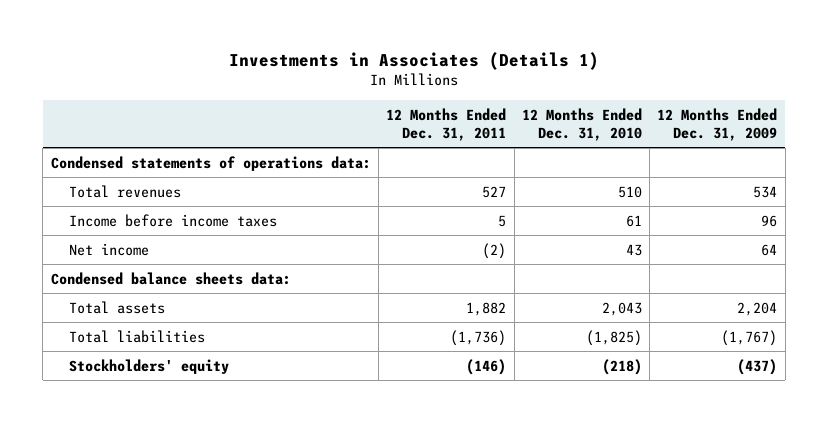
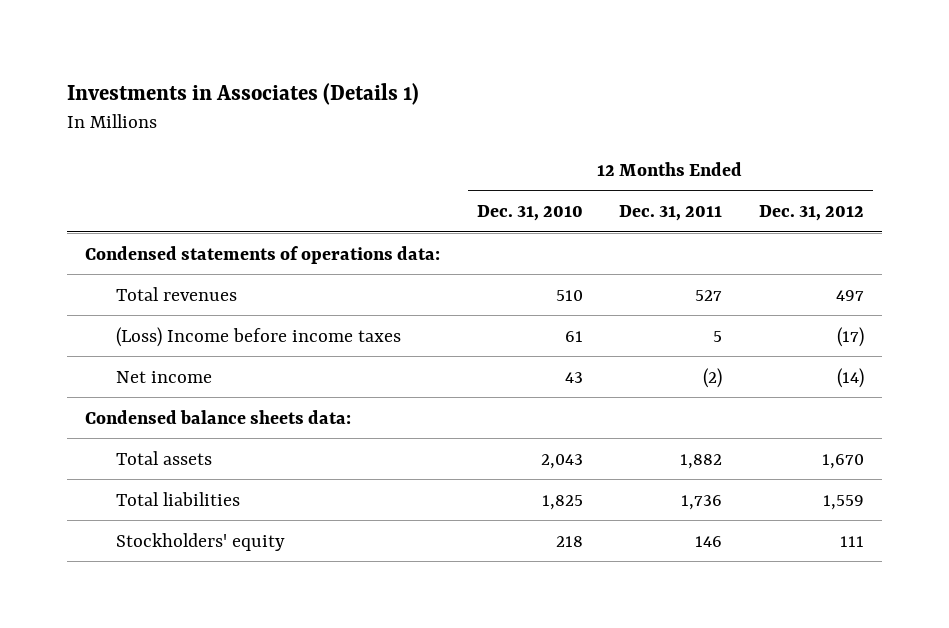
[657,107,778,142] 12 Months Ended Dec. 31, 2009 -> none
none -> [758,205,864,222] Dec. 31, 2012
[69,213,278,227] Income before income taxes -> [116,326,402,347] (Loss) Income before income taxes
[450,329,507,346] (1,736) -> [681,494,723,510] 1,736
[585,329,642,346] (1,825) -> [541,494,583,510] 1,825
[466,358,507,375] (146) -> [695,535,723,547] 146
[601,358,642,375] (218) -> [555,535,583,547] 218

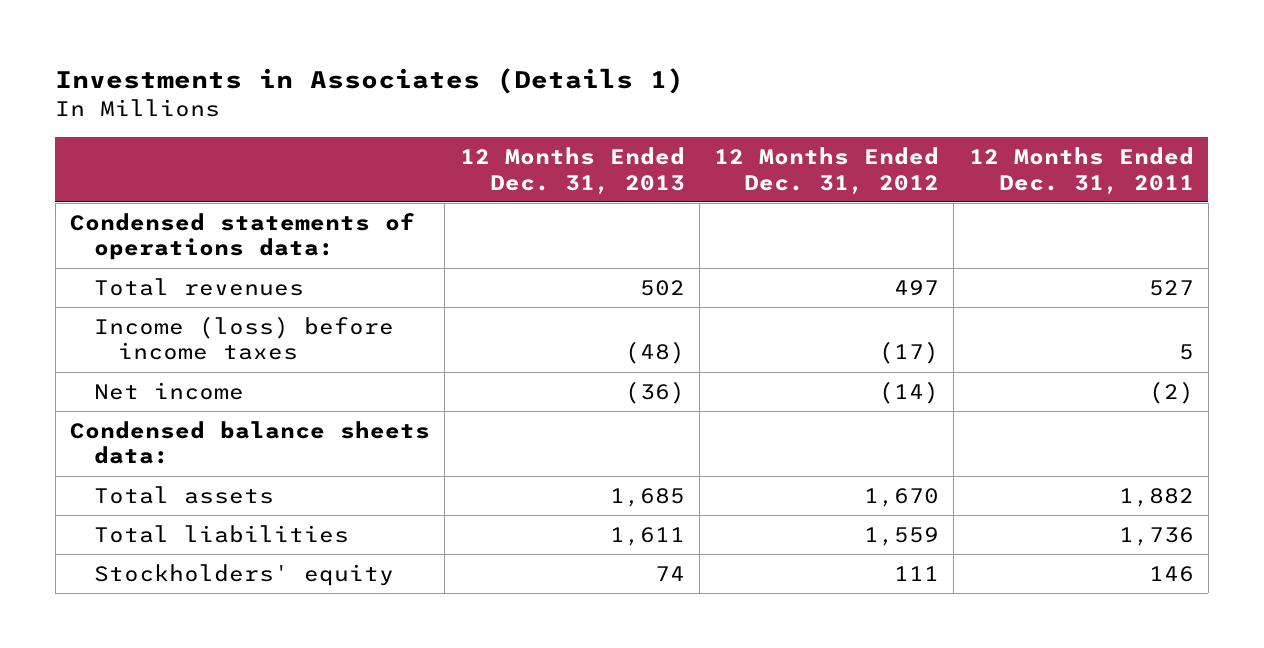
[476,205,583,222] Dec. 31, 2010 -> none
none -> [459,146,685,194] 12 Months Ended Dec. 31, 2013
[116,326,402,347] (Loss) Income before income taxes -> [93,315,394,361] Income (loss) before income taxes

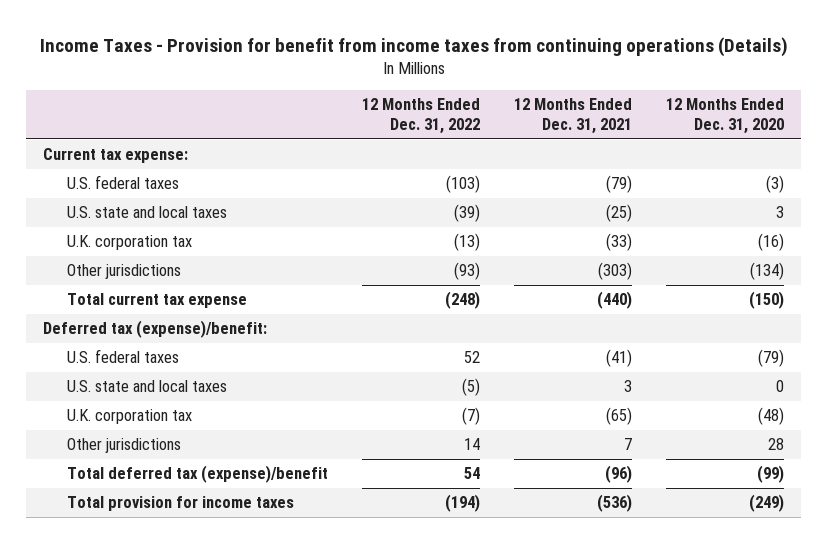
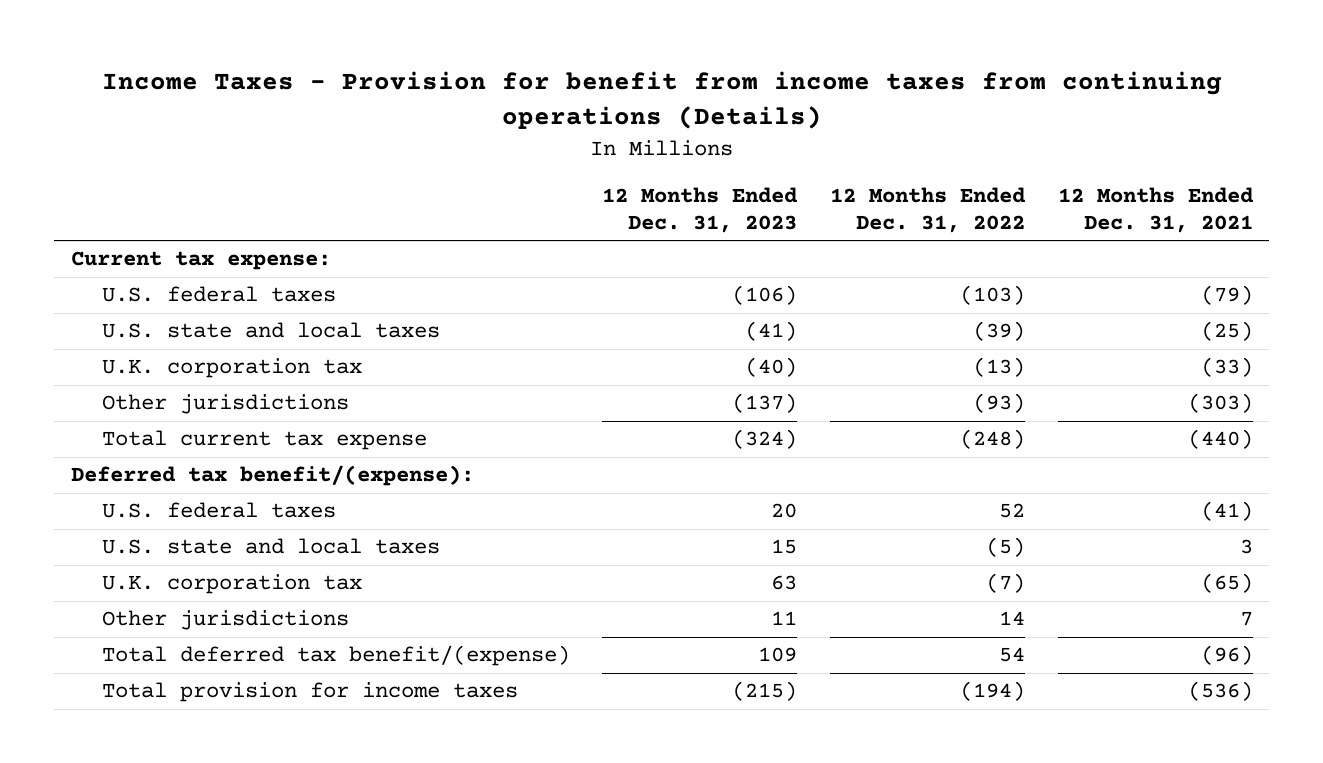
[666,98,785,135] 12 Months Ended Dec. 31, 2020 -> none
none -> [602,186,799,234] 12 Months Ended Dec. 31, 2023
[43,320,268,339] Deferred tax (expense)/benefit: -> [70,465,474,487] Deferred tax benefit/(expense):
[67,465,329,484] Total deferred tax (expense)/benefit -> [101,645,570,667] Total deferred tax benefit/(expense)

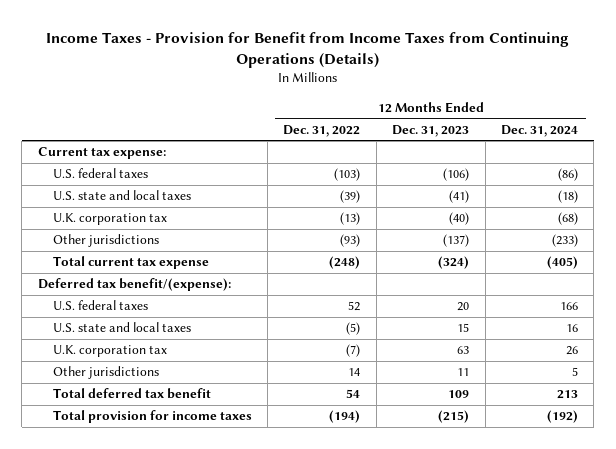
[101,71,1222,130] Income Taxes - Provision for benefit from income taxes from continuing operations (Details) -> [45,31,569,69] Income Taxes - Provision for Benefit from Income Taxes from Continuing Operations (Details)
[1057,186,1254,234] 12 Months Ended Dec. 31, 2021 -> none
none -> [500,124,578,137] Dec. 31, 2024
[101,645,570,667] Total deferred tax benefit/(expense) -> [52,388,211,400] Total deferred tax benefit

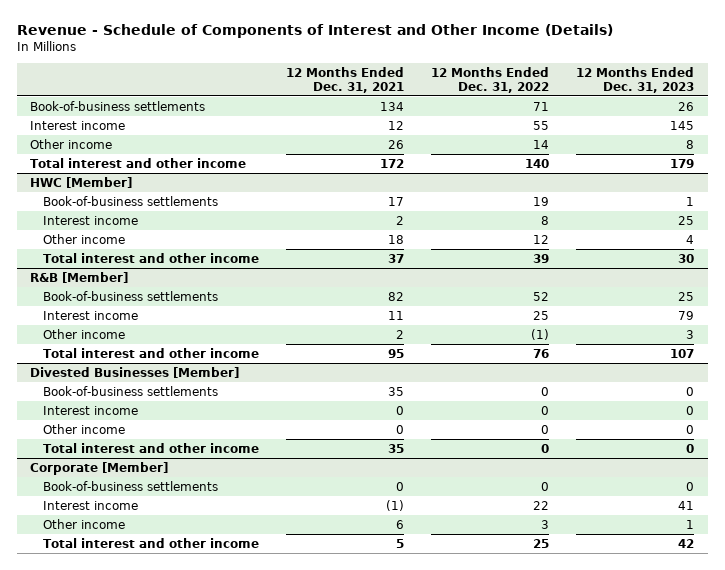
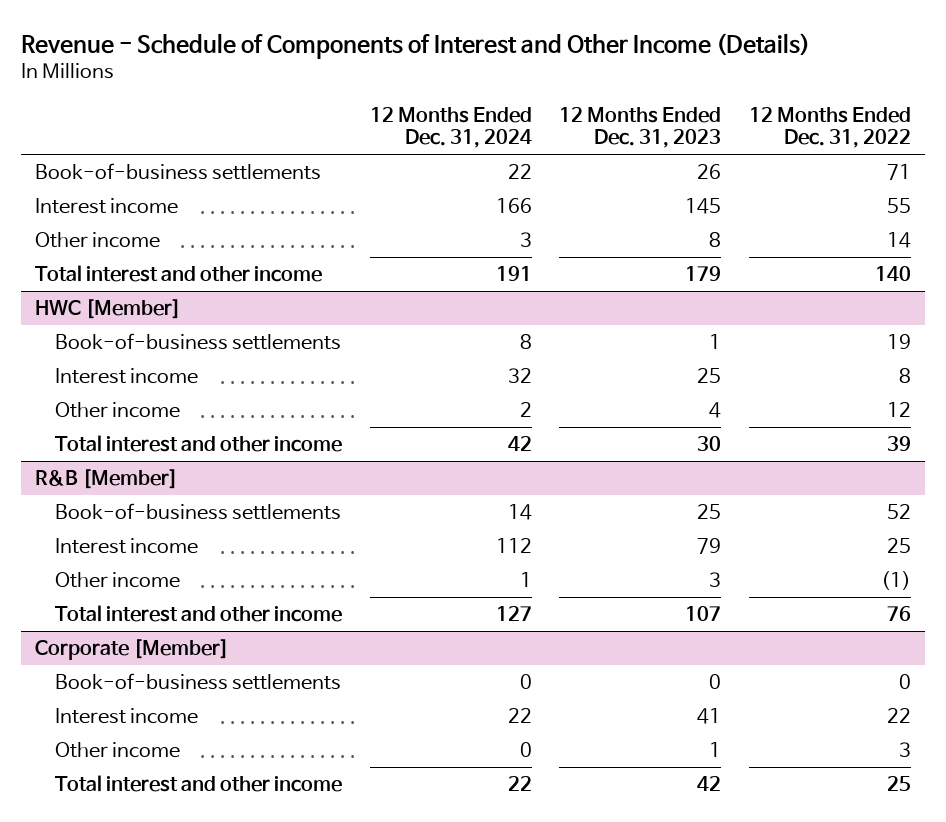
[286,66,405,93] 12 Months Ended Dec. 31, 2021 -> none
none -> [369,106,532,149] 12 Months Ended Dec. 31, 2024
[30,366,240,378] Divested Businesses [Member] -> none
[42,385,218,396] Book-of-business settlements -> none
[42,405,138,415] Interest income -> none
[42,423,125,434] Other income -> none
[42,442,259,453] Total interest and other income -> none

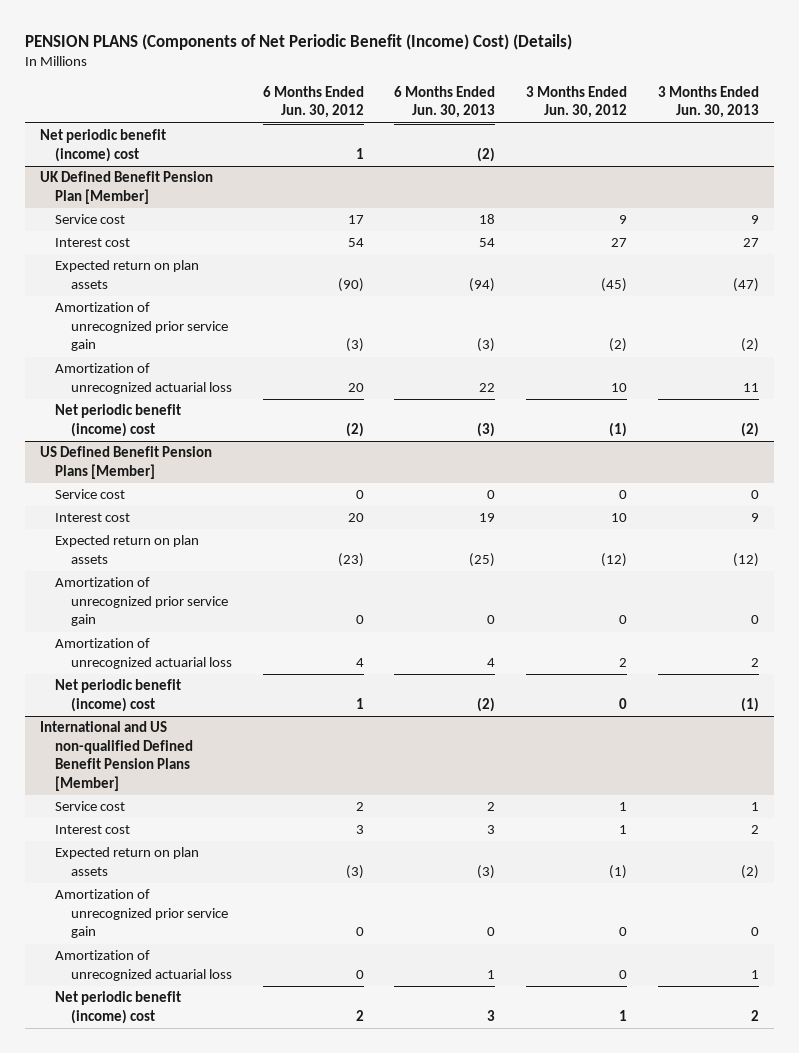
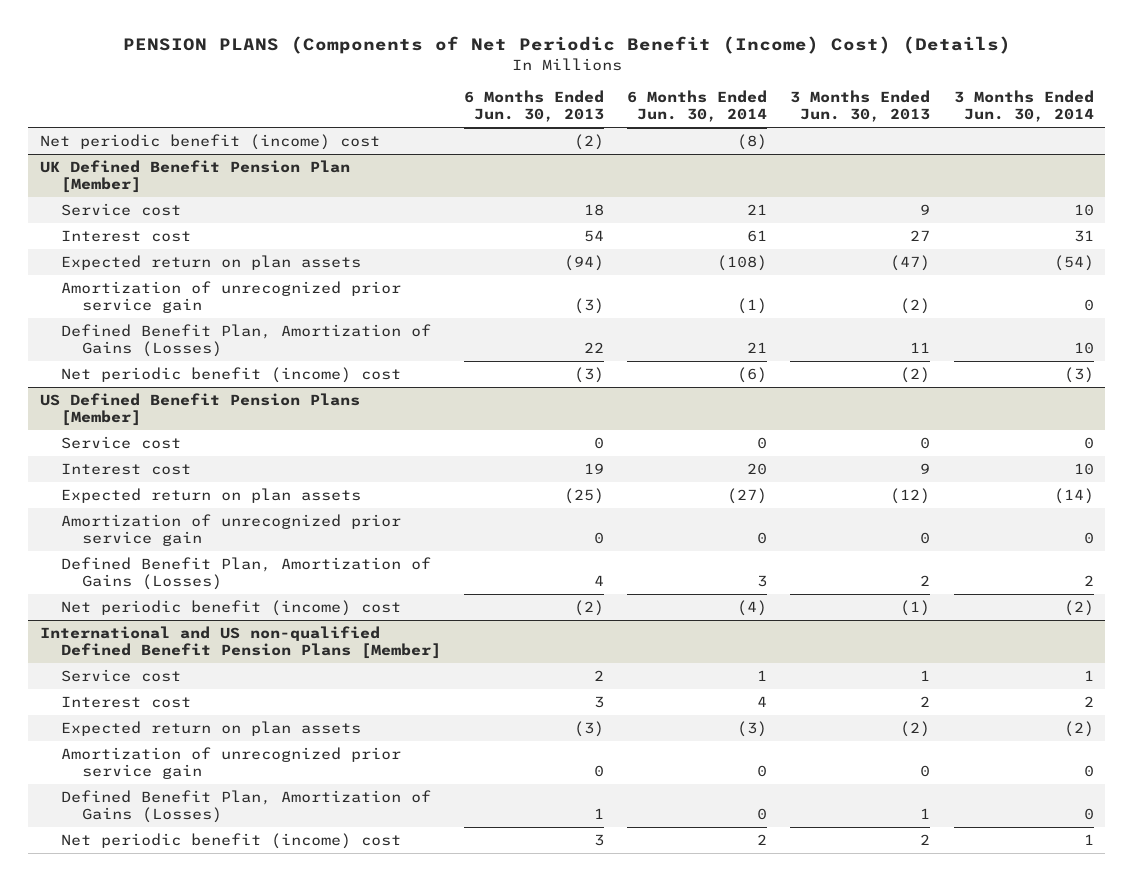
[262,85,364,119] 6 Months Ended Jun. 30, 2012 -> none
[526,85,628,119] 3 Months Ended Jun. 30, 2012 -> none
none -> [627,89,768,123] 6 Months Ended Jun. 30, 2014
none -> [953,89,1094,123] 3 Months Ended Jun. 30, 2014
[55,363,232,394] Amortization of unrecognized actuarial loss -> [60,323,431,358] Defined Benefit Plan, Amortization of Gains (Losses)
[55,638,232,669] Amortization of unrecognized actuarial loss -> none
none -> [60,556,431,591] Defined Benefit Plan, Amortization of Gains (Losses)
[55,950,232,981] Amortization of unrecognized actuarial loss -> none
none -> [60,789,431,824] Defined Benefit Plan, Amortization of Gains (Losses)

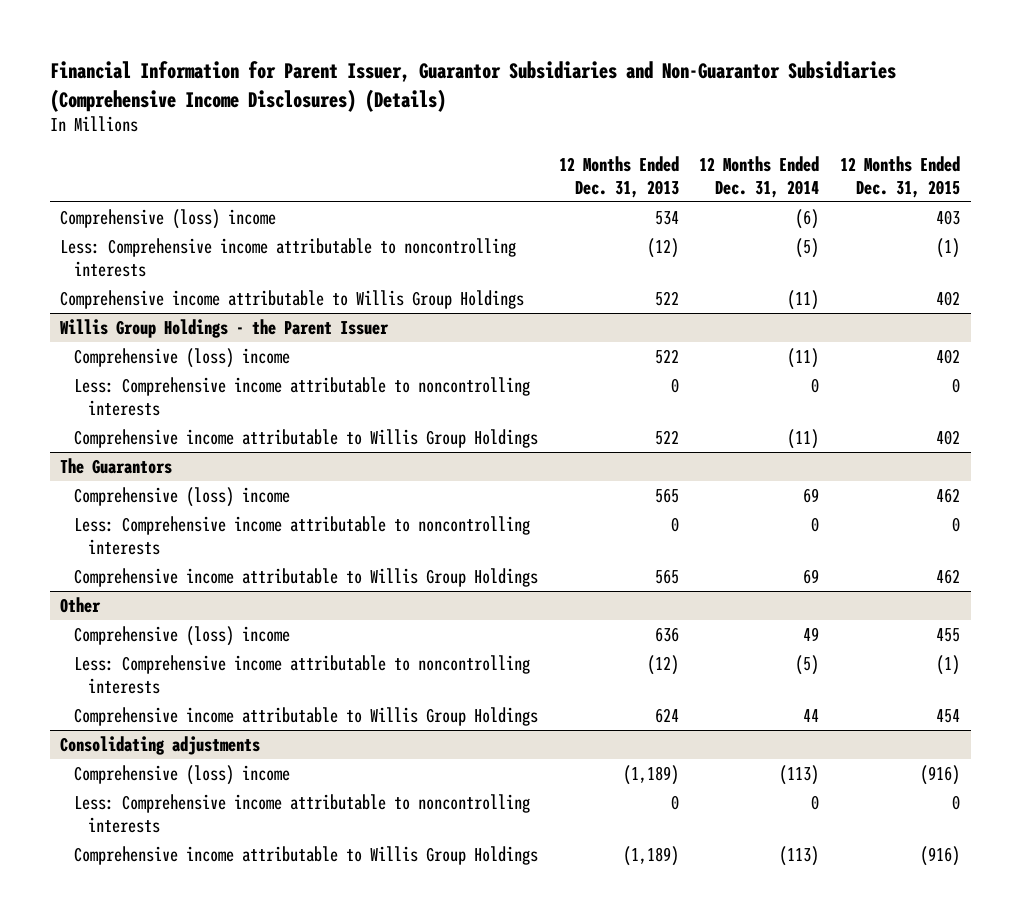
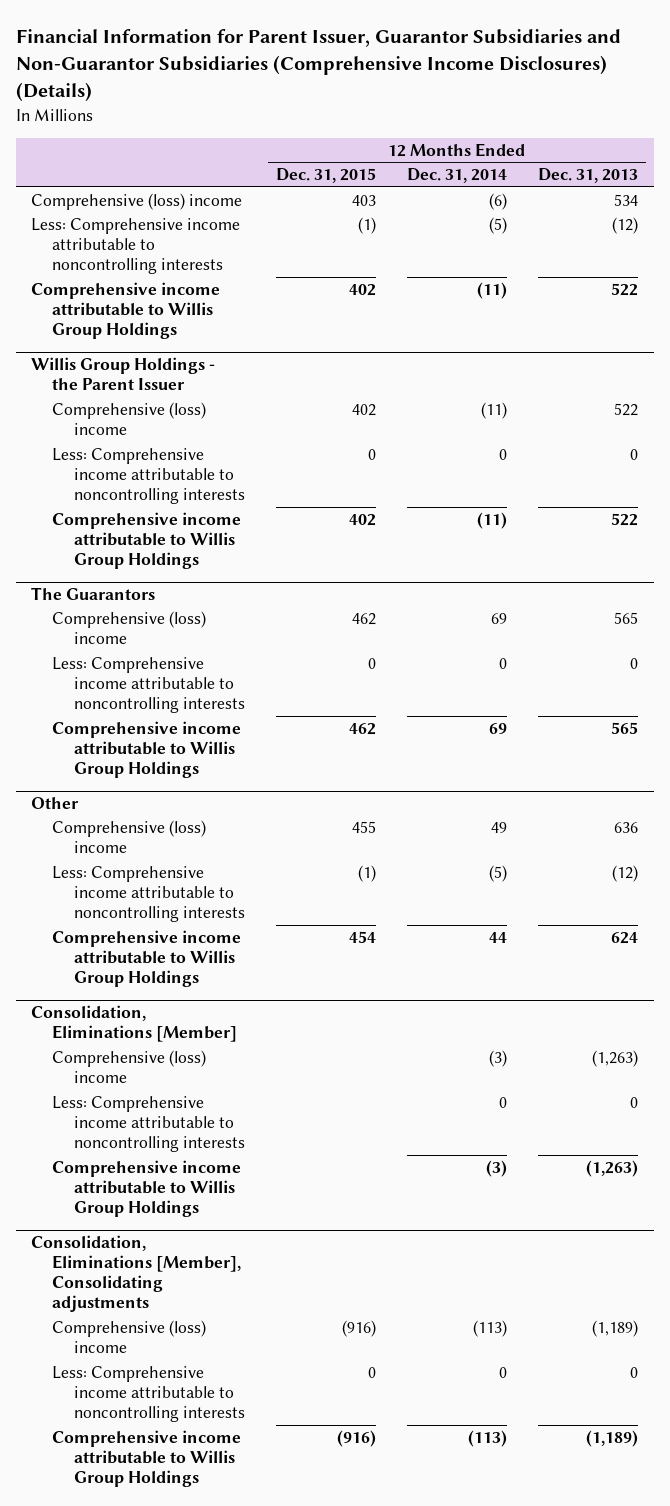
[59,735,260,755] Consolidating adjustments -> none
none -> [31,1004,238,1043] Consolidation, Eliminations [Member]
none -> [52,1049,207,1084] Comprehensive (loss) income
none -> [52,1095,245,1153] Less: Comprehensive income attributable to noncontrolling interests
none -> [52,1159,242,1218] Comprehensive income attributable to Willis Group Holdings
none -> [31,1234,242,1313] Consolidation, Eliminations [Member], Consolidating adjustments

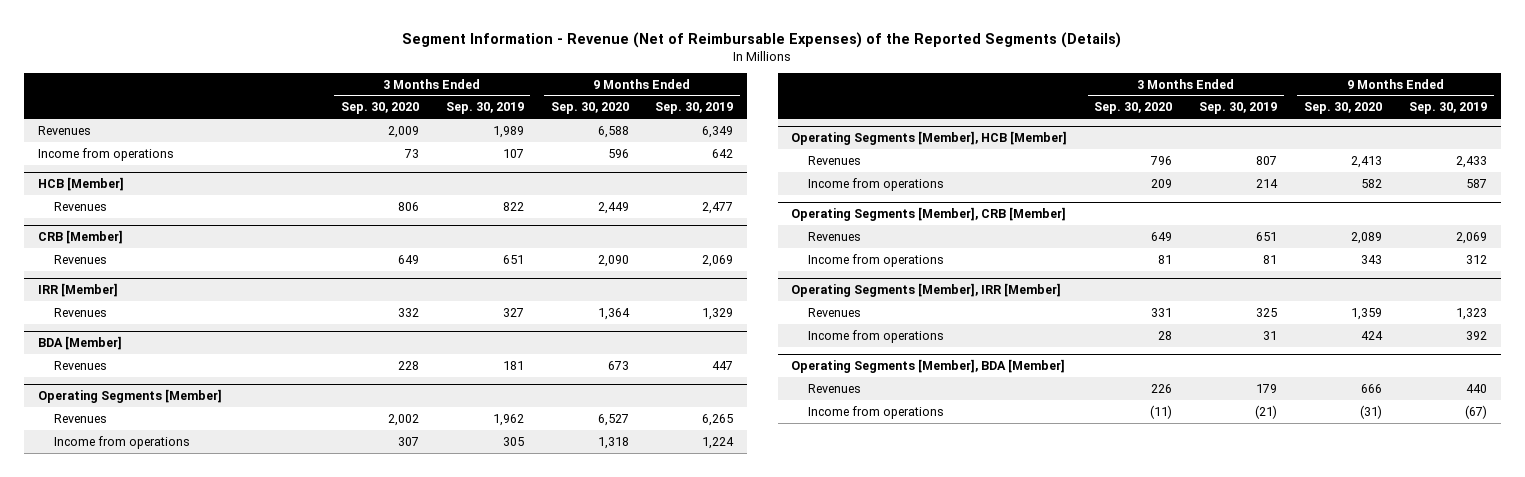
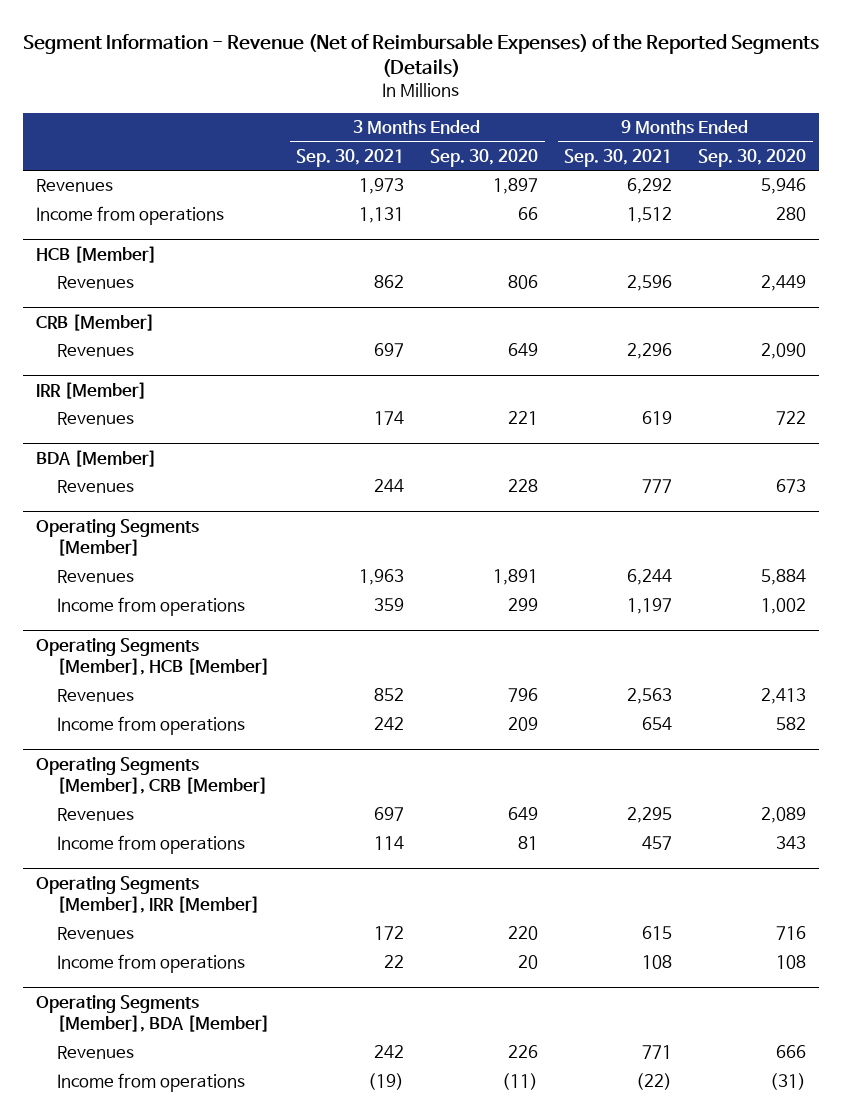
[445,102,524,115] Sep. 30, 2019 -> none
[655,102,734,115] Sep. 30, 2019 -> none
none -> [296,148,405,167] Sep. 30, 2021
none -> [564,148,673,167] Sep. 30, 2021
[387,125,419,138] 2,009 -> [493,178,539,195] 1,897
[597,125,629,138] 6,588 -> [761,178,807,195] 5,946
[403,148,419,158] 73 -> [518,207,539,221] 66
[607,148,629,158] 596 -> [776,207,807,222] 280
[397,307,419,317] 332 -> [508,411,539,426] 221
[597,307,630,320] 1,364 -> [776,411,807,426] 722
[387,413,419,426] 2,002 -> [493,569,539,586] 1,891
[597,413,629,426] 6,527 -> [761,569,807,586] 5,884
[397,436,419,446] 307 -> [508,598,539,612] 299
[597,436,629,449] 1,318 -> [761,598,807,615] 1,002
[1151,307,1173,317] 331 -> [508,926,539,941] 220
[1351,307,1383,320] 1,359 -> [776,926,807,941] 716
[1158,330,1173,340] 28 -> [518,955,539,970] 20
[1361,330,1384,340] 424 -> [776,955,807,970] 108

